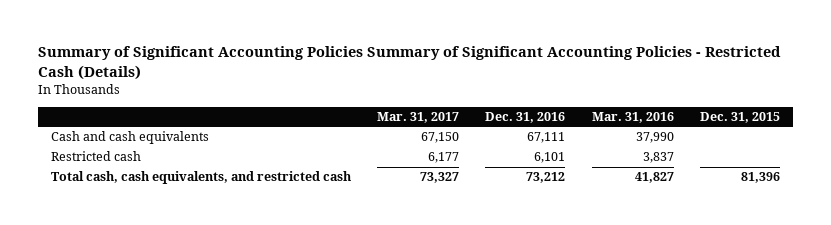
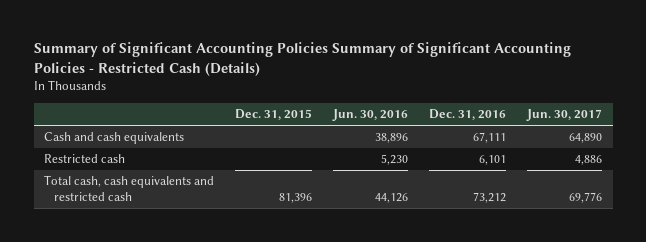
[377,111,460,123] Mar. 31, 2017 -> none
[591,111,674,123] Mar. 31, 2016 -> none
none -> [332,109,409,122] Jun. 30, 2016
none -> [526,109,603,122] Jun. 30, 2017
[50,171,352,185] Total cash, cash equivalents, and restricted cash -> [44,175,215,202] Total cash, cash equivalents and restricted cash

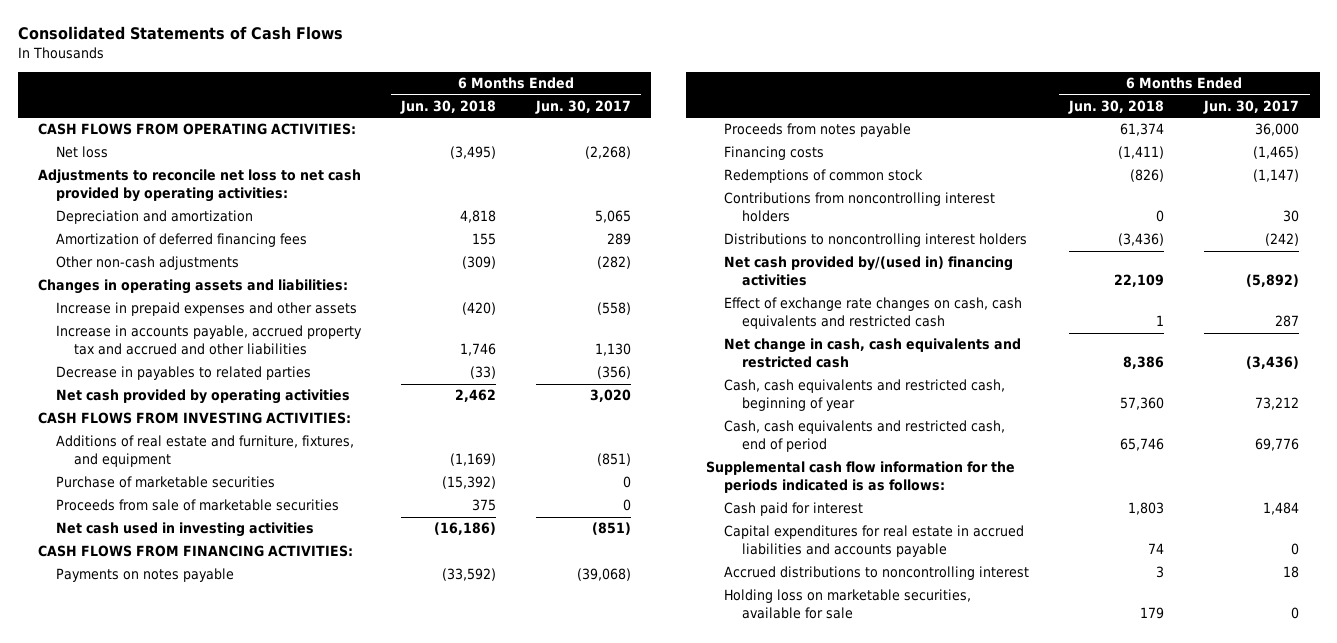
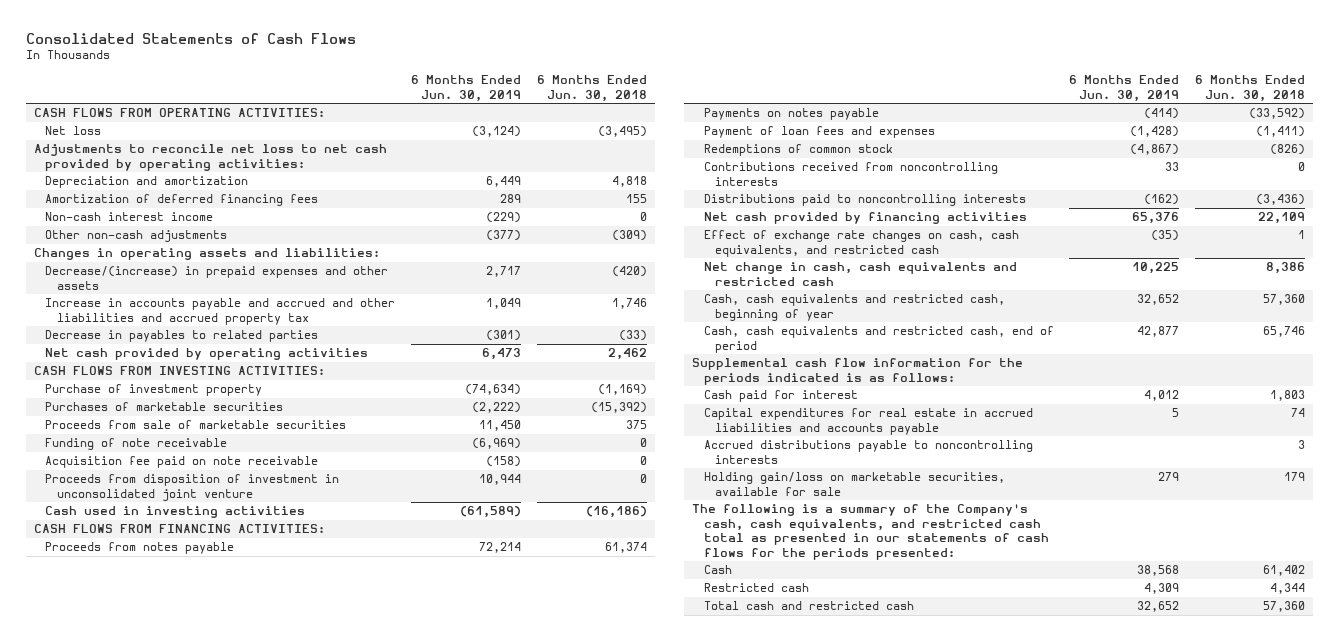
[535,99,632,114] Jun. 30, 2017 -> none
none -> [411,75,522,102] 6 Months Ended Jun. 30, 2019
none -> [45,212,214,222] Non-cash interest income
[55,302,357,317] Increase in prepaid expenses and other assets -> [45,266,389,290] Decrease/(increase) in prepaid expenses and other assets
[55,325,362,356] Increase in accounts payable, accrued property tax and accrued and other liabilities -> [45,298,396,325] Increase in accounts payable and accrued and other liabilities and accrued property tax
[55,435,354,468] Additions of real estate and furniture, fixtures, and equipment -> [45,384,263,397] Purchase of investment property
[55,476,275,489] Purchase of marketable securities -> [45,402,284,412] Purchases of marketable securities
none -> [45,438,228,451] Funding of note receivable
none -> [45,456,319,469] Acquisition fee paid on note receivable
none -> [45,474,340,501] Proceeds from disposition of investment in unconsolidated joint venture
[55,522,314,538] Net cash used in investing activities -> [45,506,306,519] Cash used in investing activities
[55,568,234,583] Payments on notes payable -> [703,108,879,121] Payments on notes payable
[723,146,824,161] Financing costs -> [703,126,935,139] Payment of loan fees and expenses
[723,192,995,223] Contributions from noncontrolling interest holders -> [703,162,998,186] Contributions received from noncontrolling interests
[723,233,1027,248] Distributions to noncontrolling interest holders -> [703,194,1026,207] Distributions paid to noncontrolling interests
[723,256,1013,287] Net cash provided by/(used in) financing activities -> [703,212,1027,225] Net cash provided by financing activities
[723,297,1022,330] Effect of exchange rate changes on cash, cash equivalents and restricted cash -> [703,230,1019,257] Effect of exchange rate changes on cash, cash equivalents, and restricted cash
[723,566,1029,581] Accrued distributions to noncontrolling interest -> [703,440,1033,464] Accrued distributions payable to noncontrolling interests
[723,589,971,620] Holding loss on marketable securities, available for sale -> [703,472,1005,496] Holding gain/loss on marketable securities, available for sale
none -> [691,504,1049,560] The following is a summary of the Company's cash, cash equivalents, and restricted cash total as presented in our statements of cash flows for the periods presented:
none -> [703,565,732,575] Cash
none -> [703,583,809,593] Restricted cash
none -> [703,601,914,611] Total cash and restricted cash

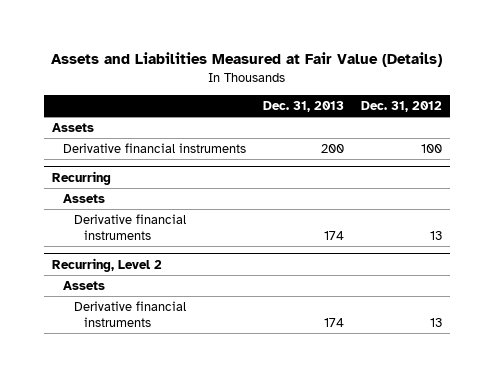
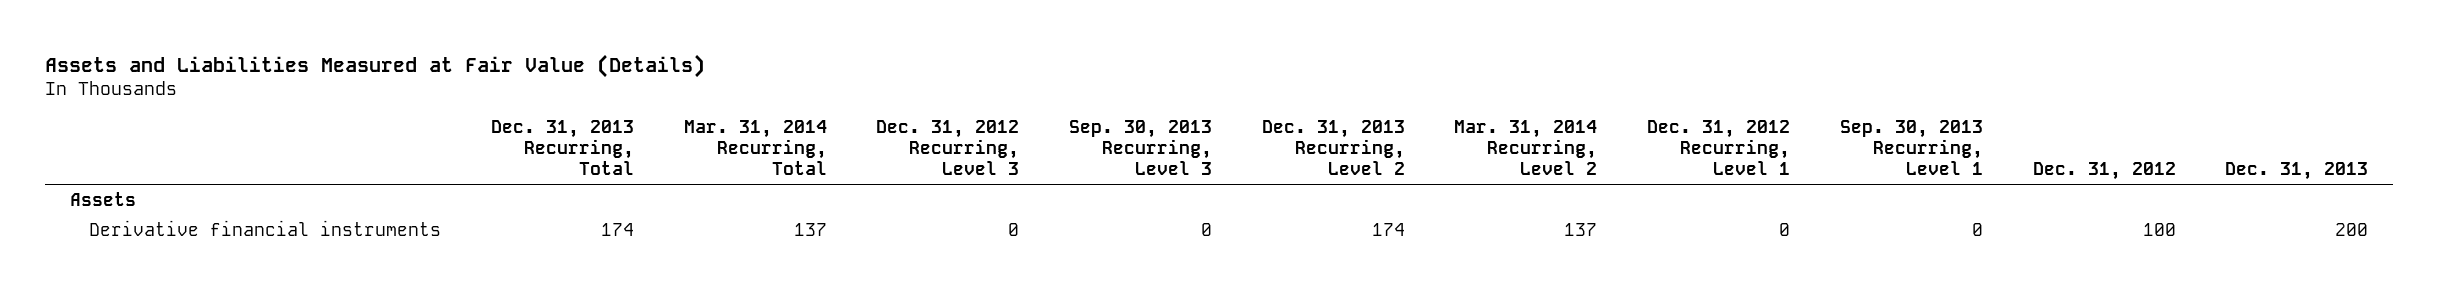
none -> [490,120,634,176] Dec. 31, 2013 Recurring, Total
none -> [683,120,827,176] Mar. 31, 2014 Recurring, Total
none -> [876,120,1020,176] Dec. 31, 2012 Recurring, Level 3
none -> [1068,120,1212,176] Sep. 30, 2013 Recurring, Level 3
none -> [1261,120,1405,176] Dec. 31, 2013 Recurring, Level 2
none -> [1454,120,1598,176] Mar. 31, 2014 Recurring, Level 2
none -> [1647,120,1791,176] Dec. 31, 2012 Recurring, Level 1
none -> [1839,120,1983,176] Sep. 30, 2013 Recurring, Level 1
[52,170,112,185] Recurring -> none
[62,194,105,204] Assets -> none
[73,214,186,240] Derivative financial instruments -> none
[52,257,163,272] Recurring, Level 2 -> none
[62,281,105,291] Assets -> none
[73,301,186,327] Derivative financial instruments -> none

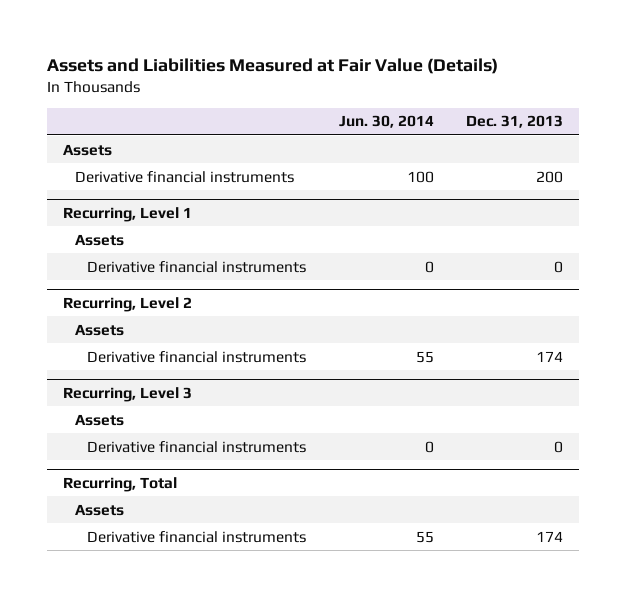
[490,120,634,176] Dec. 31, 2013 Recurring, Total -> none
[683,120,827,176] Mar. 31, 2014 Recurring, Total -> none
[876,120,1020,176] Dec. 31, 2012 Recurring, Level 3 -> none
[1068,120,1212,176] Sep. 30, 2013 Recurring, Level 3 -> none
[1261,120,1405,176] Dec. 31, 2013 Recurring, Level 2 -> none
[1454,120,1598,176] Mar. 31, 2014 Recurring, Level 2 -> none
[1647,120,1791,176] Dec. 31, 2012 Recurring, Level 1 -> none
[1839,120,1983,176] Sep. 30, 2013 Recurring, Level 1 -> none
[2032,162,2176,181] Dec. 31, 2012 -> none
none -> [338,115,434,129] Jun. 30, 2014
none -> [62,206,192,222] Recurring, Level 1
none -> [75,233,125,246] Assets
none -> [87,260,307,273] Derivative financial instruments
none -> [62,296,192,312] Recurring, Level 2
none -> [75,323,125,336] Assets
none -> [87,350,307,363] Derivative financial instruments
none -> [62,386,192,402] Recurring, Level 3
none -> [75,413,125,426] Assets
none -> [87,440,307,453] Derivative financial instruments
none -> [62,476,177,492] Recurring, Total
none -> [75,503,125,516] Assets
none -> [87,530,307,543] Derivative financial instruments

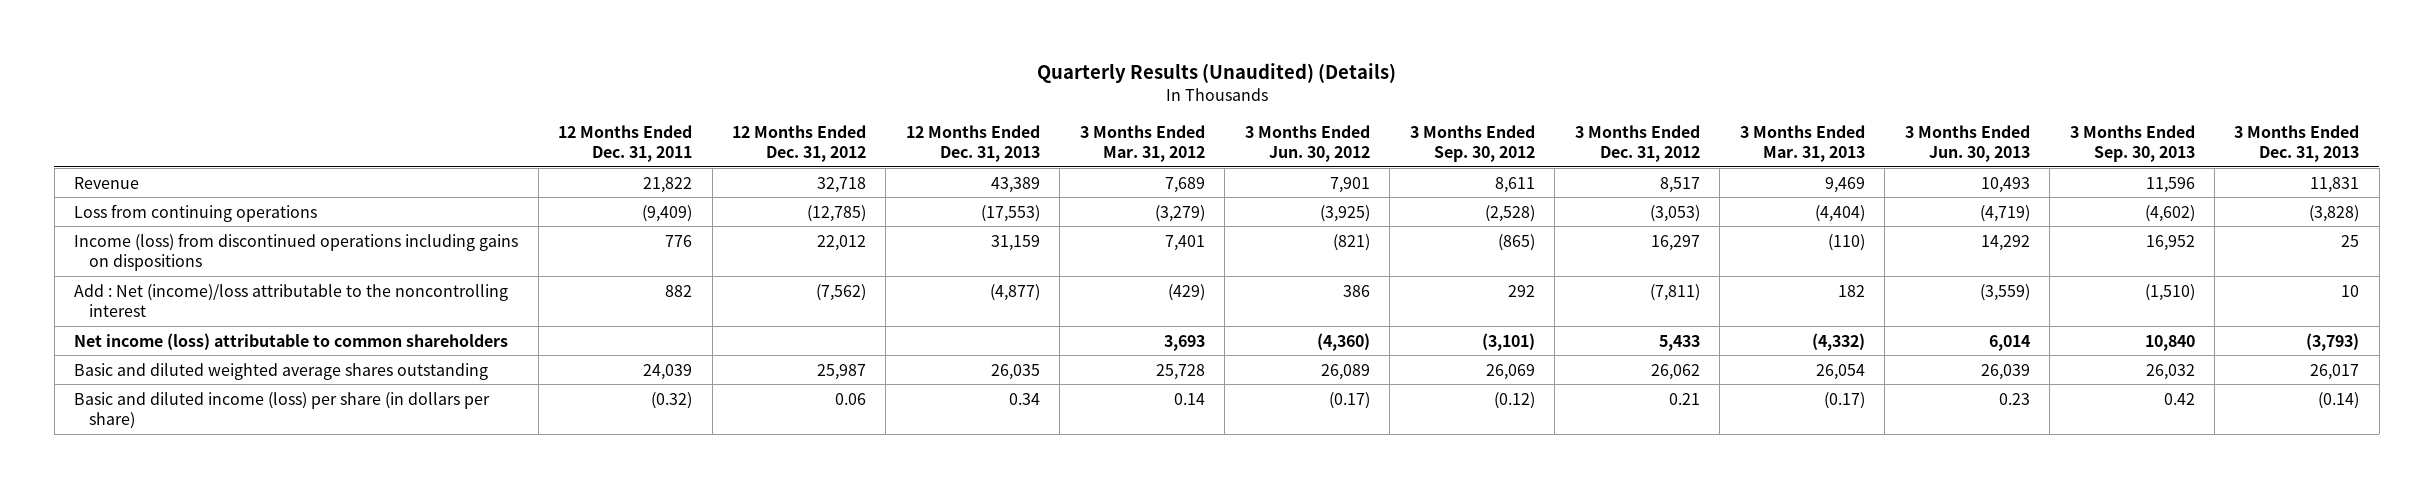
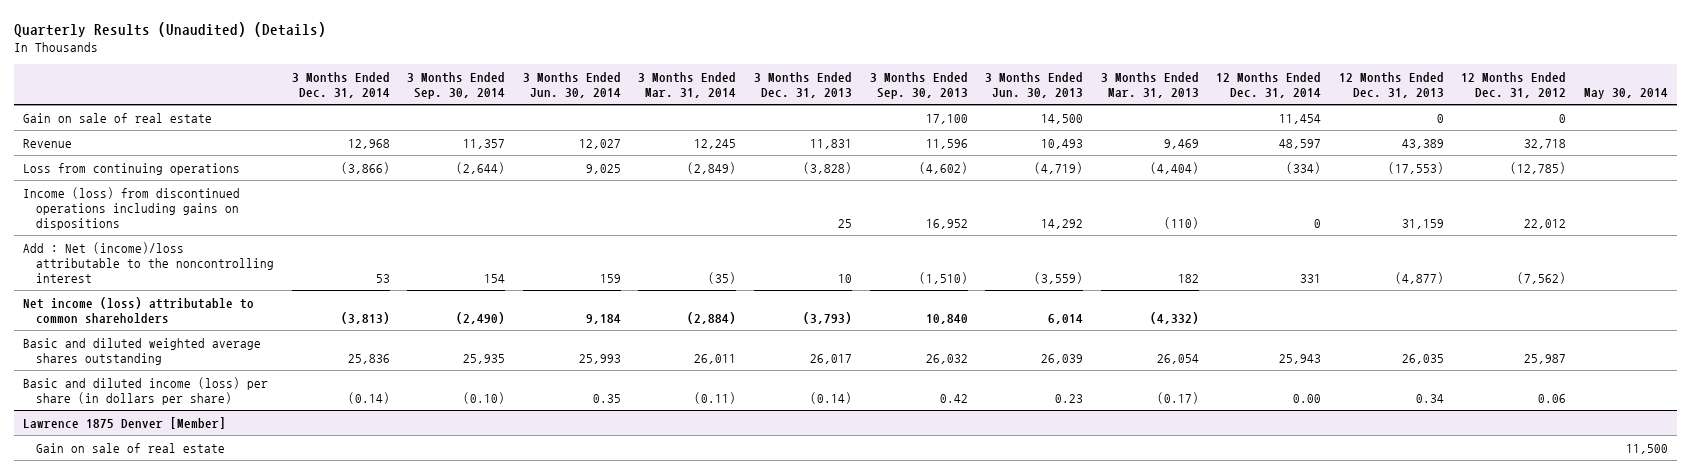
[558,124,693,162] 12 Months Ended Dec. 31, 2011 -> none
[1079,124,1205,162] 3 Months Ended Mar. 31, 2012 -> none
[1244,124,1370,162] 3 Months Ended Jun. 30, 2012 -> none
[1409,124,1535,162] 3 Months Ended Sep. 30, 2012 -> none
[1574,124,1700,162] 3 Months Ended Dec. 31, 2012 -> none
none -> [291,71,390,98] 3 Months Ended Dec. 31, 2014
none -> [407,71,506,99] 3 Months Ended Sep. 30, 2014
none -> [522,71,621,98] 3 Months Ended Jun. 30, 2014
none -> [638,71,737,98] 3 Months Ended Mar. 31, 2014
none -> [1216,71,1322,98] 12 Months Ended Dec. 31, 2014
none -> [1584,87,1669,99] May 30, 2014
none -> [23,112,213,123] Gain on sale of real estate
none -> [23,416,227,429] Lawrence 1875 Denver [Member]
none -> [36,442,226,453] Gain on sale of real estate

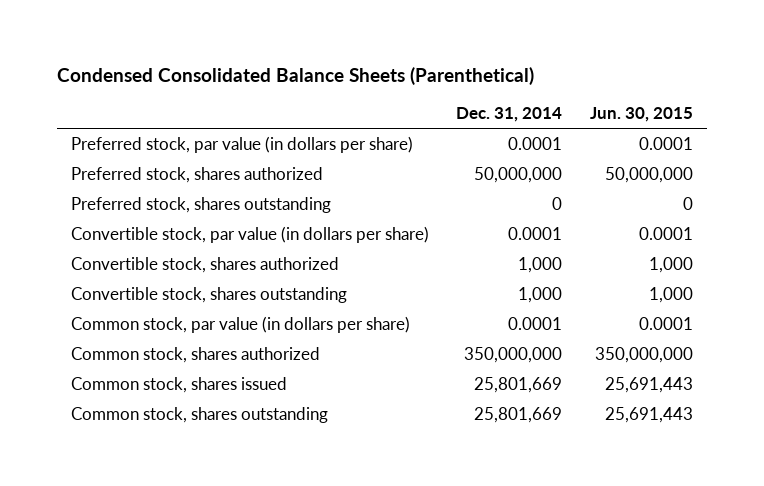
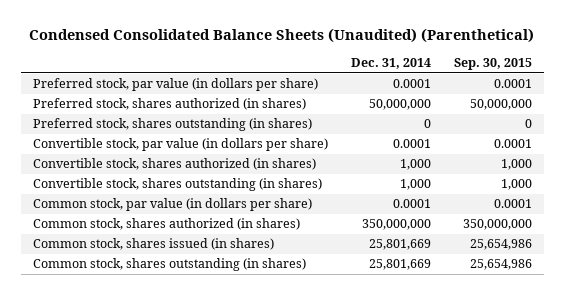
[56,67,534,86] Condensed Consolidated Balance Sheets (Parenthetical) -> [29,28,535,44] Condensed Consolidated Balance Sheets (Unaudited) (Parenthetical)
[590,107,694,123] Jun. 30, 2015 -> none
none -> [454,58,533,71] Sep. 30, 2015
[70,166,323,183] Preferred stock, shares authorized -> [32,98,306,111] Preferred stock, shares authorized (in shares)
[70,196,331,213] Preferred stock, shares outstanding -> [32,118,312,132] Preferred stock, shares outstanding (in shares)
[70,256,339,273] Convertible stock, shares authorized -> [32,158,316,171] Convertible stock, shares authorized (in shares)
[70,286,347,303] Convertible stock, shares outstanding -> [32,178,322,192] Convertible stock, shares outstanding (in shares)
[70,346,320,363] Common stock, shares authorized -> [32,218,300,231] Common stock, shares authorized (in shares)
[70,376,287,393] Common stock, shares issued -> [32,238,274,251] Common stock, shares issued (in shares)
[70,406,328,423] Common stock, shares outstanding -> [32,258,306,272] Common stock, shares outstanding (in shares)

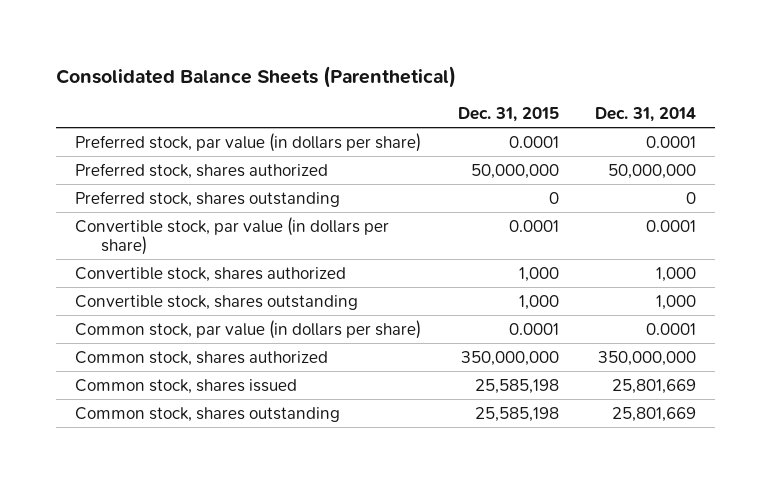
[29,28,535,44] Condensed Consolidated Balance Sheets (Unaudited) (Parenthetical) -> [56,65,457,88] Consolidated Balance Sheets (Parenthetical)
[454,58,533,71] Sep. 30, 2015 -> none
none -> [457,107,559,123] Dec. 31, 2015
[32,98,306,111] Preferred stock, shares authorized (in shares) -> [74,162,328,179] Preferred stock, shares authorized
[32,118,312,132] Preferred stock, shares outstanding (in shares) -> [74,190,340,207] Preferred stock, shares outstanding
[32,158,316,171] Convertible stock, shares authorized (in shares) -> [74,266,346,282] Convertible stock, shares authorized
[32,178,322,192] Convertible stock, shares outstanding (in shares) -> [74,294,358,310] Convertible stock, shares outstanding
[32,218,300,231] Common stock, shares authorized (in shares) -> [74,350,328,366] Common stock, shares authorized
[32,238,274,251] Common stock, shares issued (in shares) -> [74,378,297,394] Common stock, shares issued
[32,258,306,272] Common stock, shares outstanding (in shares) -> [74,406,340,422] Common stock, shares outstanding

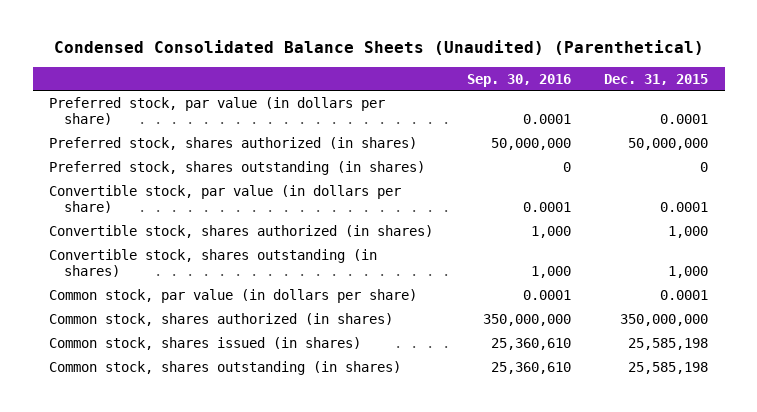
[56,65,457,88] Consolidated Balance Sheets (Parenthetical) -> [53,40,704,56] Condensed Consolidated Balance Sheets (Unaudited) (Parenthetical)
[595,107,697,123] Dec. 31, 2014 -> none
none -> [466,73,571,87] Sep. 30, 2016
[74,162,328,179] Preferred stock, shares authorized -> [49,136,418,150] Preferred stock, shares authorized (in shares)
[74,190,340,207] Preferred stock, shares outstanding -> [49,160,426,175] Preferred stock, shares outstanding (in shares)
[74,266,346,282] Convertible stock, shares authorized -> [49,224,434,238] Convertible stock, shares authorized (in shares)
[74,294,358,310] Convertible stock, shares outstanding -> [49,248,378,278] Convertible stock, shares outstanding (in shares)
[74,350,328,366] Common stock, shares authorized -> [49,312,394,326] Common stock, shares authorized (in shares)
[74,378,297,394] Common stock, shares issued -> [49,336,362,350] Common stock, shares issued (in shares)
[74,406,340,422] Common stock, shares outstanding -> [49,360,402,375] Common stock, shares outstanding (in shares)

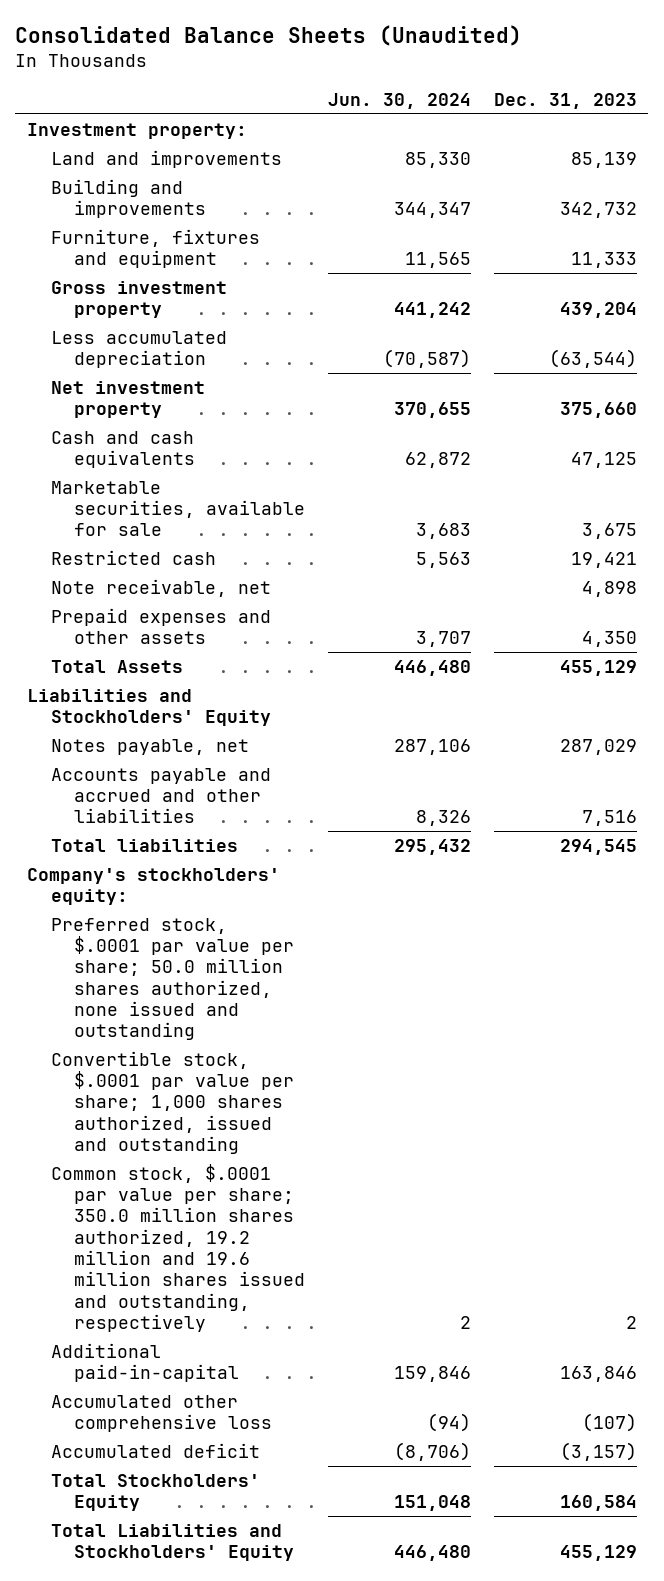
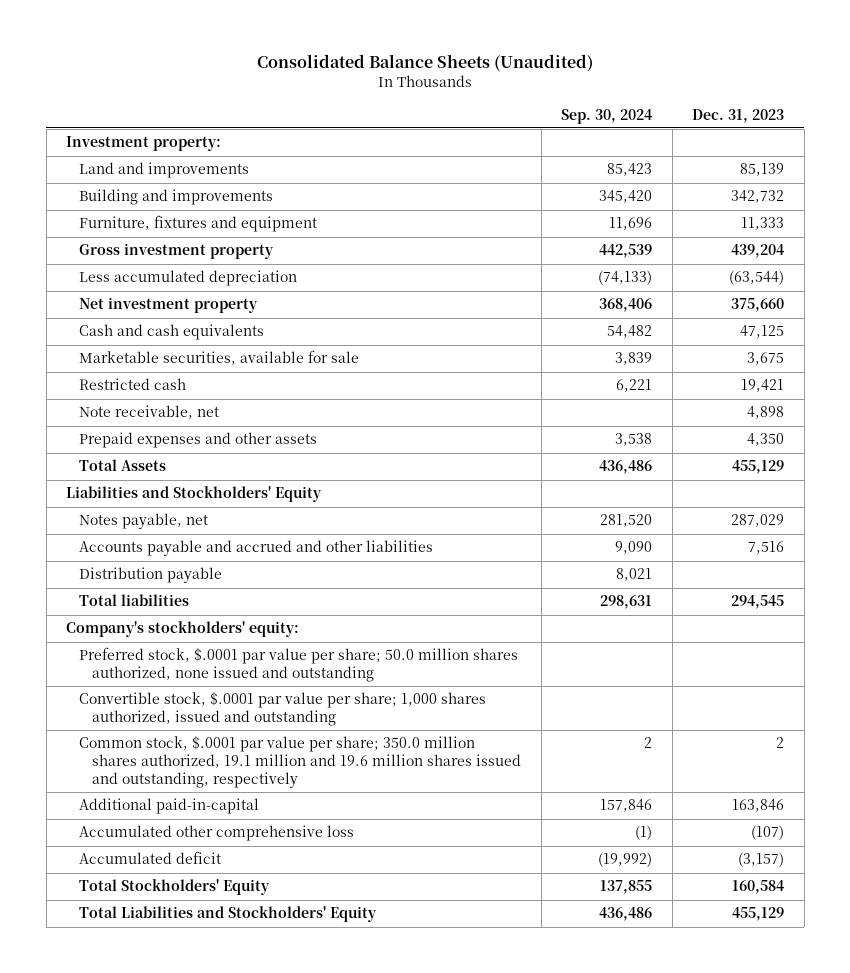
[328,92,472,109] Jun. 30, 2024 -> none
none -> [561,108,653,124] Sep. 30, 2024
none -> [79,567,223,584] Distribution payable
[50,1163,306,1333] Common stock, $.0001 par value per share; 350.0 million shares authorized, 19.2 million and 19.6 million shares issued and outstanding, respectively -> [79,736,522,788] Common stock, $.0001 par value per share; 350.0 million shares authorized, 19.1 million and 19.6 million shares issued and outstanding, respectively

